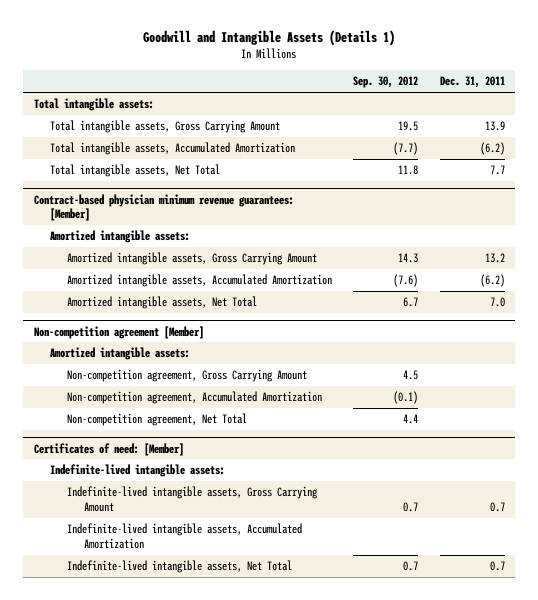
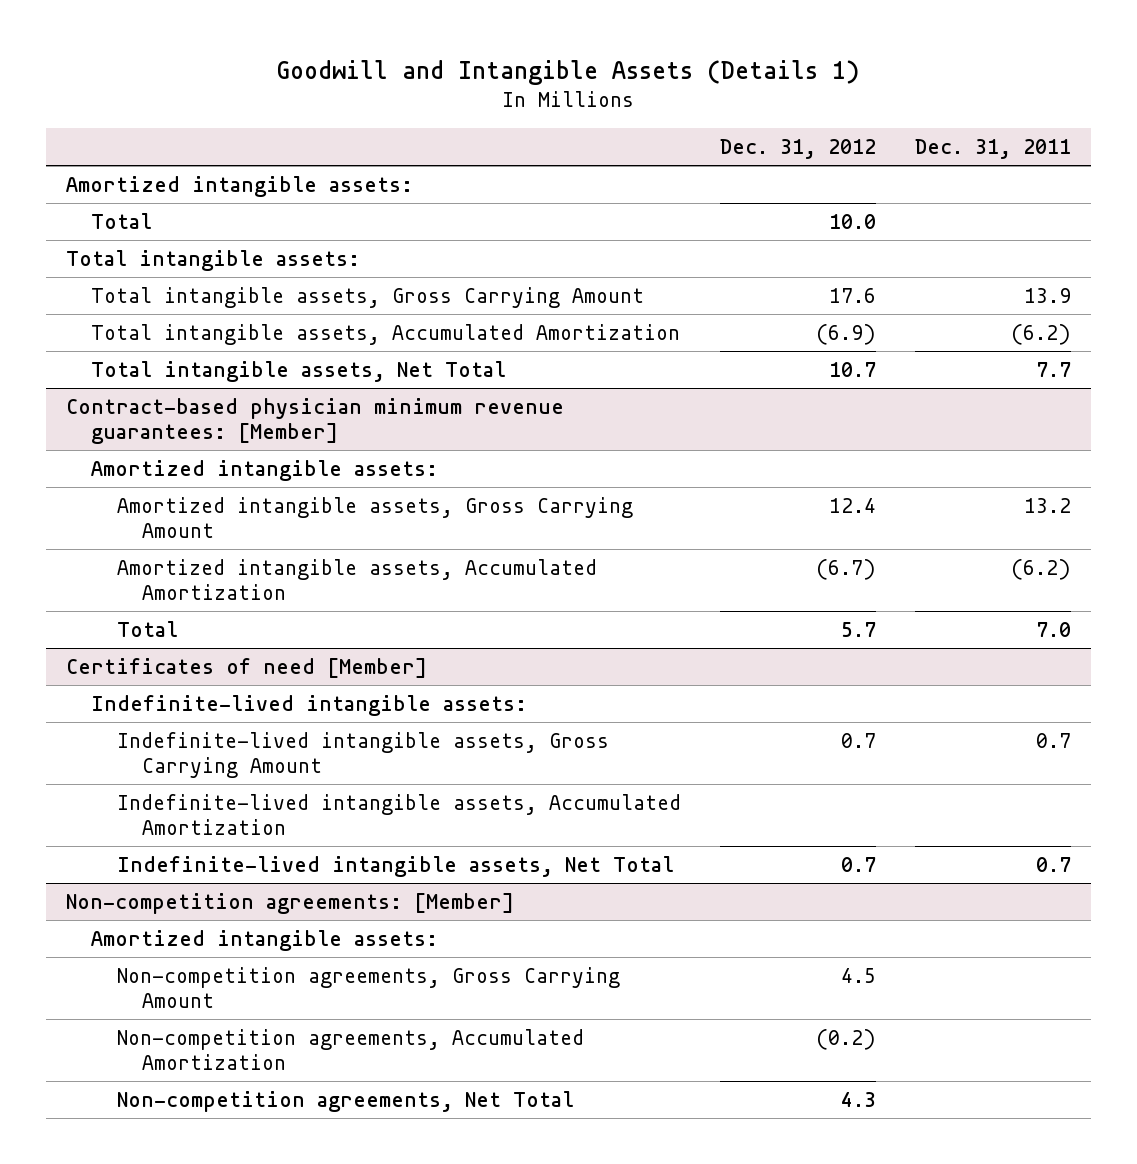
[353,76,419,89] Sep. 30, 2012 -> none
none -> [720,139,877,160] Dec. 31, 2012
none -> [65,175,413,197] Amortized intangible assets:
none -> [91,212,153,229] Total
[33,325,204,339] Non-competition agreement [Member] -> none
[50,347,191,361] Amortized intangible assets: -> none
[67,369,308,383] Non-competition agreement, Gross Carrying Amount -> none
[67,391,323,405] Non-competition agreement, Accumulated Amortization -> none
[67,413,248,427] Non-competition agreement, Net Total -> none
[67,296,258,310] Amortized intangible assets, Net Total -> [116,620,178,637] Total
[33,442,184,456] Certificates of need: [Member] -> [65,657,427,678] Certificates of need [Member]
none -> [65,892,514,914] Non-competition agreements: [Member]
none -> [91,929,439,951] Amortized intangible assets:
none -> [116,966,620,1009] Non-competition agreements, Gross Carrying Amount
none -> [116,1028,584,1071] Non-competition agreements, Accumulated Amortization
none -> [116,1090,574,1112] Non-competition agreements, Net Total

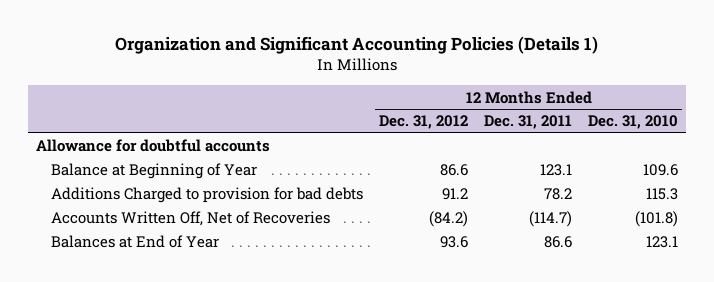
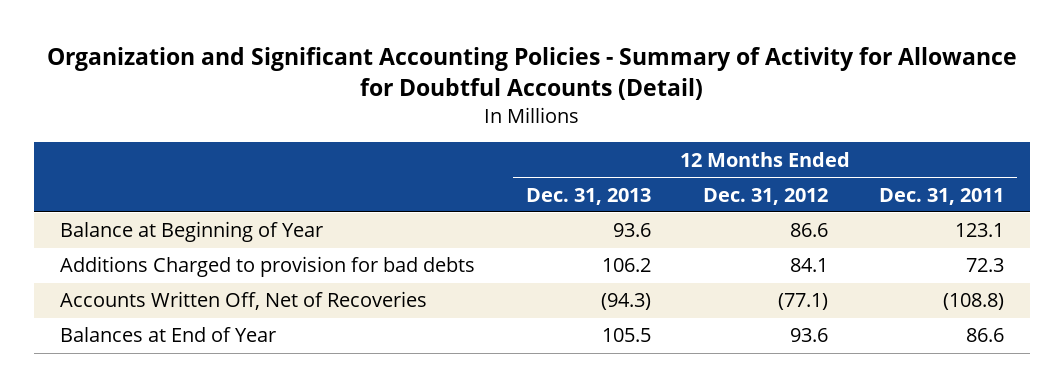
[114,36,598,55] Organization and Significant Accounting Policies (Details 1) -> [47,46,1018,100] Organization and Significant Accounting Policies - Summary of Activity for Allowance for Doubtful Accounts (Detail)
[588,115,679,130] Dec. 31, 2010 -> none
none -> [526,187,652,205] Dec. 31, 2013
[35,139,270,153] Allowance for doubtful accounts -> none
[442,188,469,201] 91.2 -> [789,258,828,273] 84.1
[544,188,573,201] 78.2 -> [966,258,1005,273] 72.3
[429,211,469,228] (84.2) -> [777,293,828,311] (77.1)
[529,211,573,228] (114.7) -> [943,293,1005,311] (108.8)

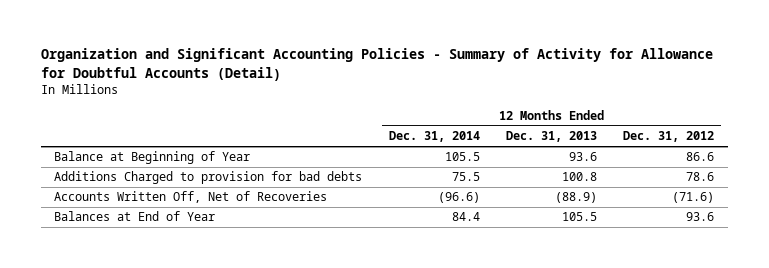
[879,187,1005,205] Dec. 31, 2011 -> none
none -> [388,131,480,143] Dec. 31, 2014
[602,258,652,273] 106.2 -> [562,172,598,182] 100.8
[789,258,828,273] 84.1 -> [686,172,715,182] 78.6
[601,293,652,311] (94.3) -> [555,192,598,204] (88.9)
[777,293,828,311] (77.1) -> [672,192,715,204] (71.6)

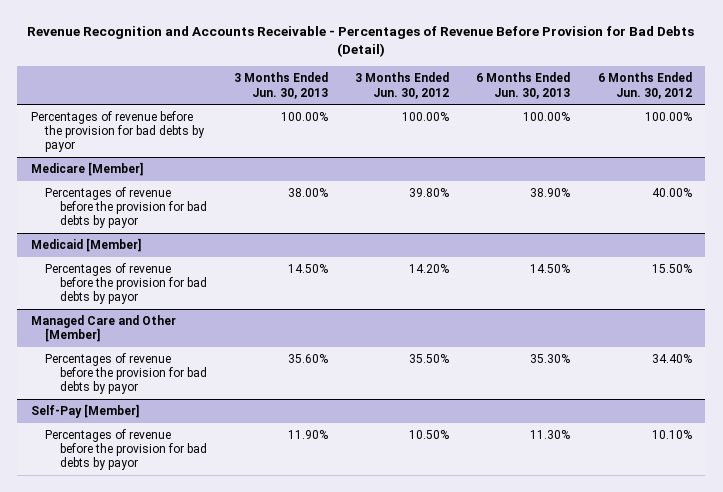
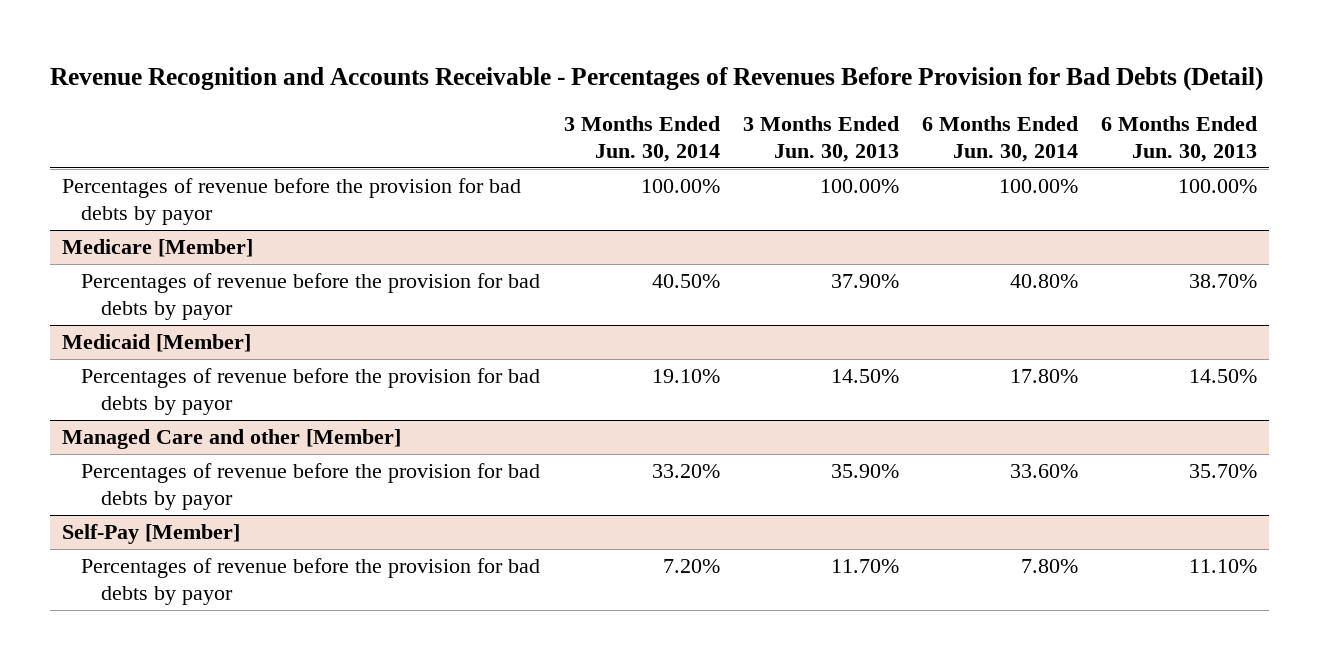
[27,25,695,58] Revenue Recognition and Accounts Receivable - Percentages of Revenue Before Provision for Bad Debts (Detail) -> [50,66,1264,91] Revenue Recognition and Accounts Receivable - Percentages of Revenues Before Provision for Bad Debts (Detail)
[355,72,450,99] 3 Months Ended Jun. 30, 2012 -> none
[597,72,692,99] 6 Months Ended Jun. 30, 2012 -> none
none -> [563,116,720,162] 3 Months Ended Jun. 30, 2014
none -> [922,116,1079,162] 6 Months Ended Jun. 30, 2014
[287,188,328,198] 38.00% -> [830,274,899,289] 37.90%
[530,188,571,198] 38.90% -> [1189,274,1258,289] 38.70%
[30,315,176,343] Managed Care and Other [Member] -> [61,429,401,450] Managed Care and other [Member]
[287,354,328,364] 35.60% -> [830,464,899,479] 35.90%
[530,354,571,364] 35.30% -> [1189,464,1258,479] 35.70%
[287,430,328,440] 11.90% -> [830,559,899,574] 11.70%
[530,430,571,440] 11.30% -> [1189,559,1258,574] 11.10%

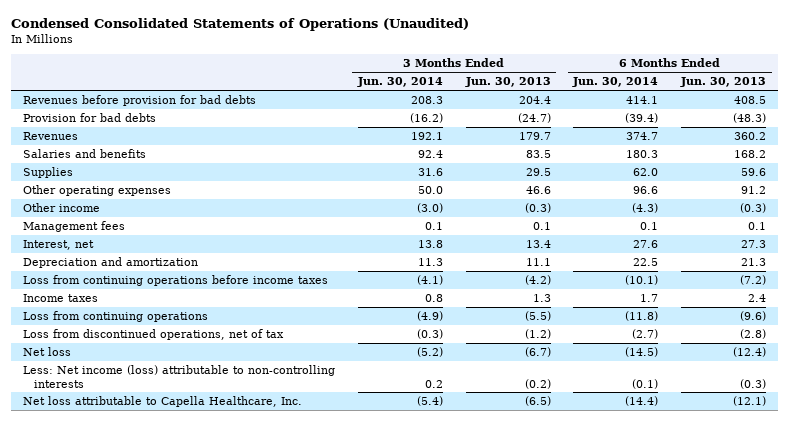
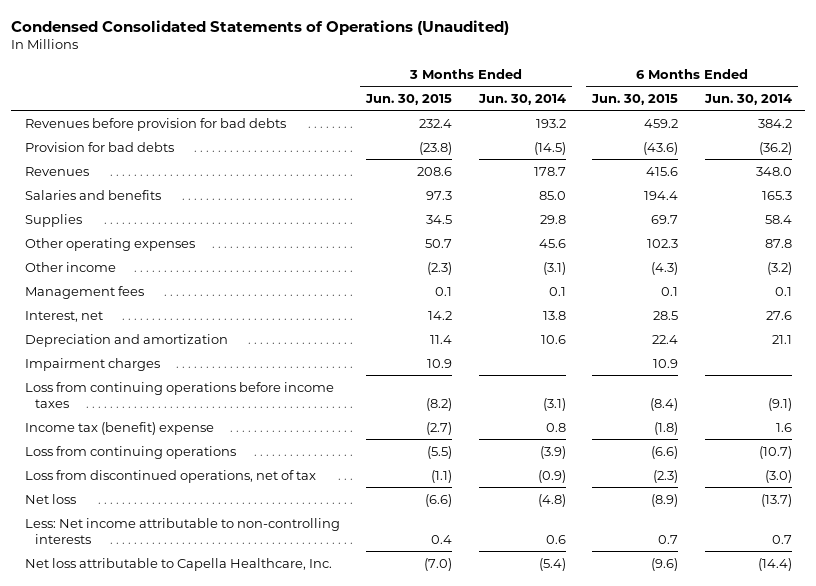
[464,77,551,88] Jun. 30, 2013 -> none
[680,77,767,88] Jun. 30, 2013 -> none
none -> [365,93,453,105] Jun. 30, 2015
none -> [591,93,679,105] Jun. 30, 2015
[410,95,443,104] 208.3 -> [535,118,566,128] 193.2
[626,95,659,104] 414.1 -> [757,118,792,128] 384.2
[409,112,443,123] (16.2) -> [533,141,566,155] (14.5)
[625,112,659,123] (39.4) -> [758,141,792,155] (36.2)
[410,131,443,140] 192.1 -> [533,166,566,176] 178.7
[626,131,659,140] 374.7 -> [755,166,792,176] 348.0
[417,149,443,158] 92.4 -> [538,190,566,200] 85.0
[626,149,659,158] 180.3 -> [761,190,792,200] 165.3
[417,167,443,176] 31.6 -> [539,214,566,224] 29.8
[633,167,659,176] 62.0 -> [764,214,792,224] 58.4
[417,185,443,194] 50.0 -> [538,238,566,248] 45.6
[633,185,659,194] 96.6 -> [764,238,792,248] 87.8
[416,202,443,213] (3.0) -> [542,261,566,275] (3.1)
[632,202,659,213] (4.3) -> [766,261,792,275] (3.2)
[417,257,443,266] 11.3 -> [540,334,566,344] 10.6
[633,257,659,266] 22.5 -> [771,334,792,344] 21.1
none -> [24,357,160,371] Impairment charges
[416,274,443,285] (4.1) -> [542,397,566,411] (3.1)
[625,274,659,285] (10.1) -> [767,397,792,411] (9.1)
[22,293,98,302] Income taxes -> [24,421,214,435] Income tax (benefit) expense
[640,293,659,302] 1.7 -> [775,422,792,432] 1.6
[416,310,443,321] (4.9) -> [539,445,566,459] (3.9)
[625,310,659,321] (11.8) -> [758,445,792,459] (10.7)
[416,328,443,339] (0.3) -> [537,469,566,483] (0.9)
[632,328,659,339] (2.7) -> [764,469,792,483] (3.0)
[416,346,443,357] (5.2) -> [537,493,566,507] (4.8)
[625,346,659,357] (14.5) -> [760,493,792,507] (13.7)
[22,364,335,388] Less: Net income (loss) attributable to non-controlling interests -> [24,517,340,544] Less: Net income attributable to non-controlling interests
[424,379,443,388] 0.2 -> [545,534,566,544] 0.6
[632,378,659,389] (0.1) -> [771,534,792,544] 0.7

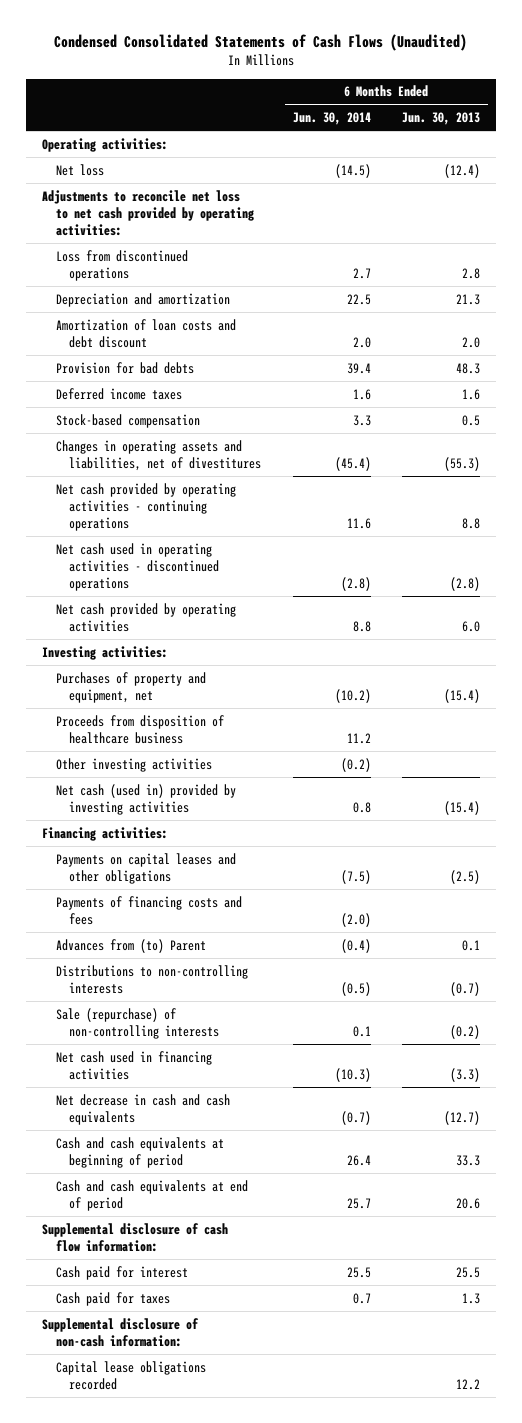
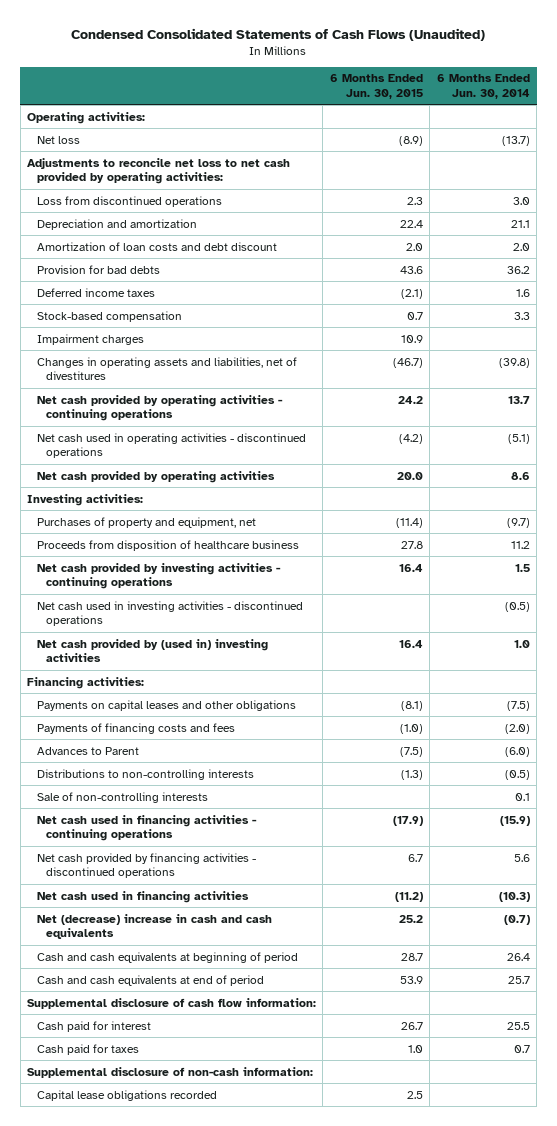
[402,112,481,126] Jun. 30, 2013 -> none
none -> [329,74,423,99] 6 Months Ended Jun. 30, 2015
[334,163,371,178] (14.5) -> [501,135,530,146] (13.7)
[352,267,371,279] 2.7 -> [512,196,530,205] 3.0
[346,293,371,305] 22.5 -> [510,219,530,228] 21.1
[346,362,371,374] 39.4 -> [506,265,530,274] 36.2
none -> [36,333,144,345] Impairment charges
[334,456,371,471] (45.4) -> [498,357,530,368] (39.8)
[346,517,371,529] 11.6 -> [507,395,530,404] 13.7
[340,576,371,591] (2.8) -> [507,433,530,444] (5.1)
[352,620,371,632] 8.8 -> [510,471,530,480] 8.6
[334,688,371,703] (10.2) -> [506,517,530,528] (9.7)
[55,757,212,772] Other investing activities -> none
none -> [36,562,281,590] Net cash provided by investing activities - continuing operations
none -> [36,600,303,627] Net cash used in investing activities - discontinued operations
[55,783,236,815] Net cash (used in) provided by investing activities -> [36,638,268,663] Net cash provided by (used in) investing activities
[352,801,371,813] 0.8 -> [513,639,530,648] 1.0
[55,938,206,953] Advances from (to) Parent -> [36,746,139,755] Advances to Parent
[340,938,371,953] (0.4) -> [504,746,530,757] (6.0)
[55,1007,220,1039] Sale (repurchase) of non-controlling interests -> [36,791,208,803] Sale of non-controlling interests
none -> [36,814,257,842] Net cash used in financing activities - continuing operations
none -> [36,852,256,879] Net cash provided by financing activities - discontinued operations
[55,1093,230,1125] Net decrease in cash and cash equivalents -> [36,913,272,940] Net (decrease) increase in cash and cash equivalents

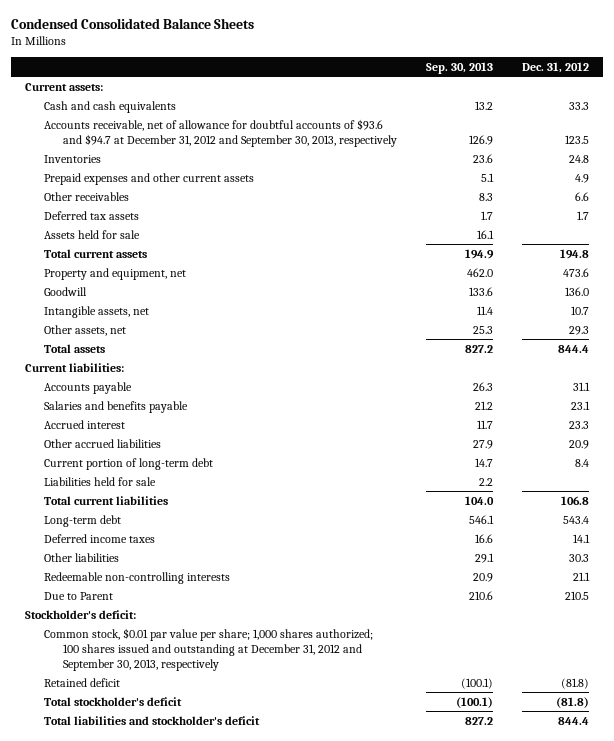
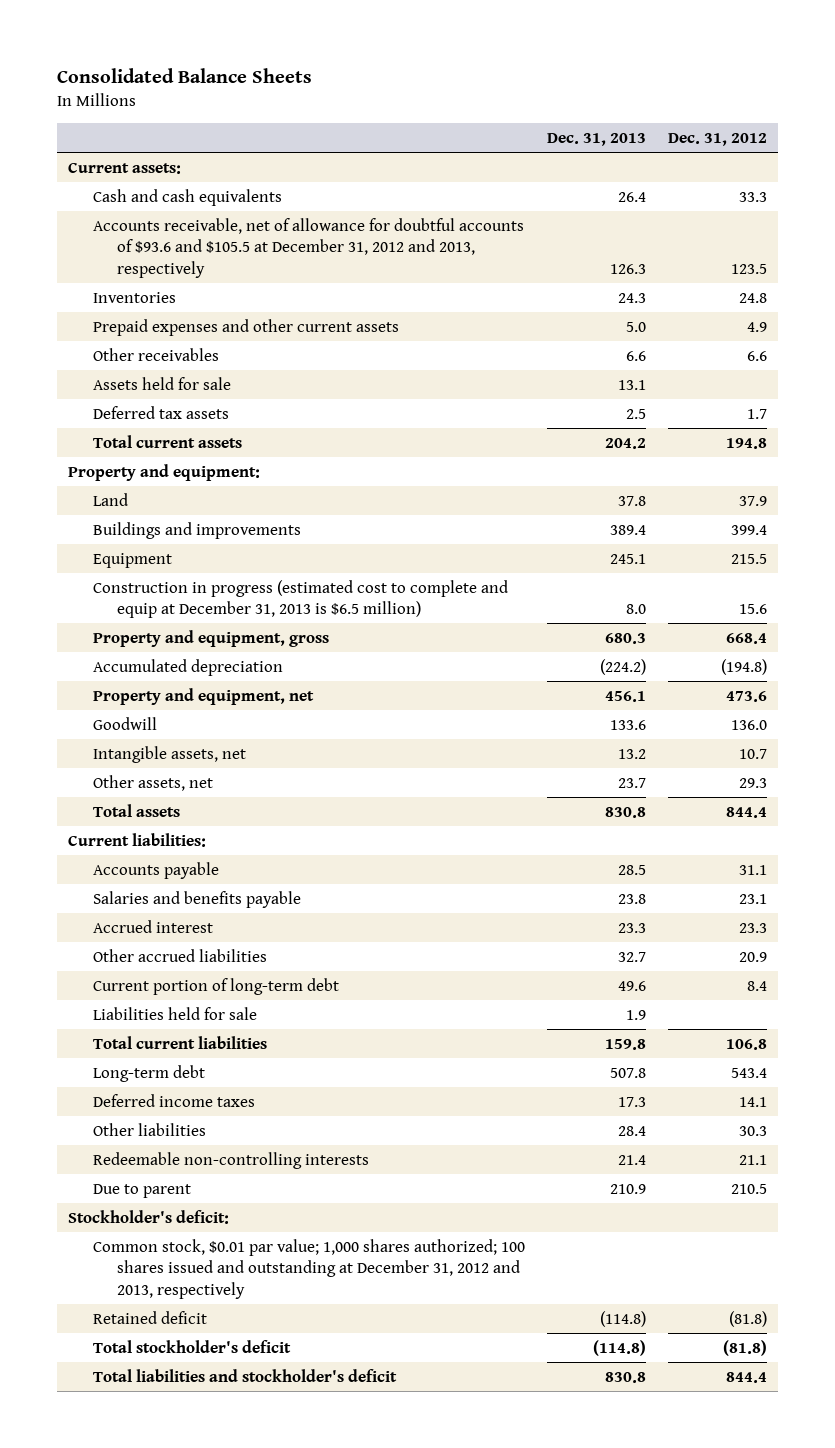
[10,18,254,30] Condensed Consolidated Balance Sheets -> [56,68,312,84] Consolidated Balance Sheets
[426,61,494,74] Sep. 30, 2013 -> none
none -> [546,133,646,147] Dec. 31, 2013
[44,118,398,147] Accounts receivable, net of allowance for doubtful accounts of $93.6 and $94.7 at December 31, 2012 and September 30, 2013, respectively -> [92,217,524,278] Accounts receivable, net of allowance for doubtful accounts of $93.6 and $105.5 at December 31, 2012 and 2013, respectively
[44,210,140,220] Deferred tax assets -> [92,405,229,419] Deferred tax assets
none -> [67,463,260,481] Property and equipment:
none -> [92,492,128,506] Land
none -> [92,521,301,539] Buildings and improvements
none -> [92,552,172,568] Equipment
none -> [92,579,508,619] Construction in progress (estimated cost to complete and equip at December 31, 2013 is $6.5 million)
none -> [92,629,329,647] Property and equipment, gross
none -> [92,658,283,676] Accumulated depreciation
[44,591,114,600] Due to Parent -> [92,1183,191,1198] Due to parent
[44,627,374,671] Common stock, $0.01 par value per share; 1,000 shares authorized; 100 shares issued and outstanding at December 31, 2012 and September 30, 2013, respectively -> [92,1238,525,1299] Common stock, $0.01 par value; 1,000 shares authorized; 100 shares issued and outstanding at December 31, 2012 and 2013, respectively

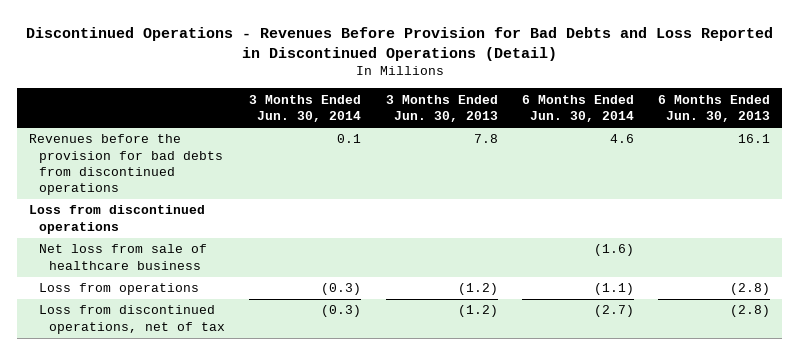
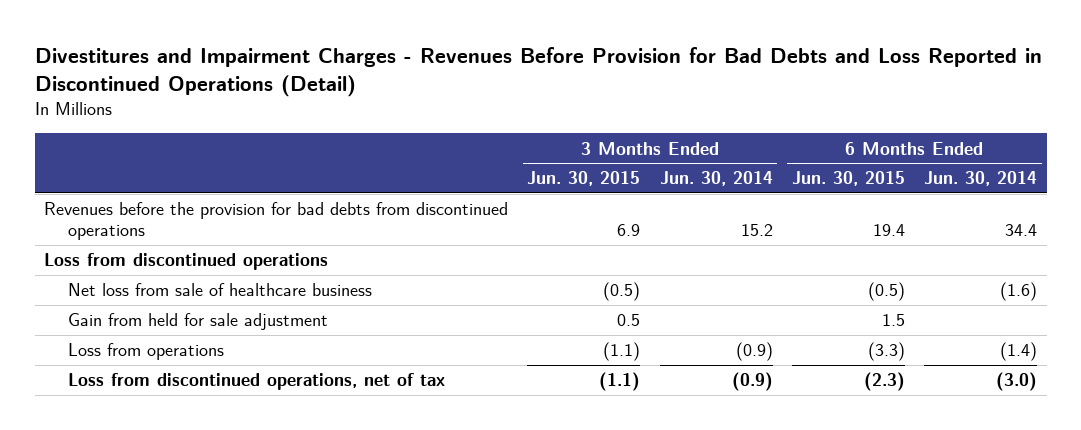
[25,26,773,61] Discontinued Operations - Revenues Before Provision for Bad Debts and Loss Reported in Discontinued Operations (Detail) -> [34,46,1042,97] Divestitures and Impairment Charges - Revenues Before Provision for Bad Debts and Loss Reported in Discontinued Operations (Detail)
[385,94,498,123] 3 Months Ended Jun. 30, 2013 -> none
[658,94,771,123] 6 Months Ended Jun. 30, 2013 -> none
none -> [527,171,641,187] Jun. 30, 2015
none -> [791,171,905,187] Jun. 30, 2015
[337,134,362,144] 0.1 -> [740,224,773,237] 15.2
[609,134,634,144] 4.6 -> [1005,224,1038,237] 34.4
none -> [67,313,328,331] Gain from held for sale adjustment
[321,283,362,296] (0.3) -> [735,342,773,362] (0.9)
[593,283,634,296] (1.1) -> [1000,342,1038,362] (1.4)
[321,305,362,318] (0.3) -> [731,372,773,392] (0.9)
[593,305,634,318] (2.7) -> [996,372,1038,392] (3.0)

